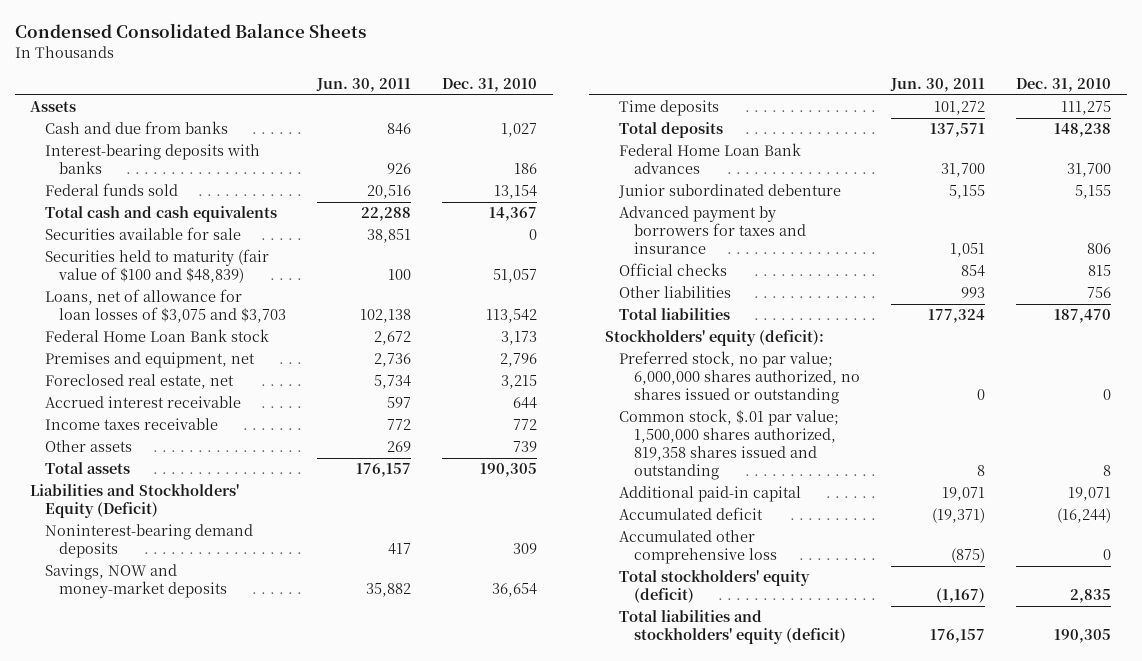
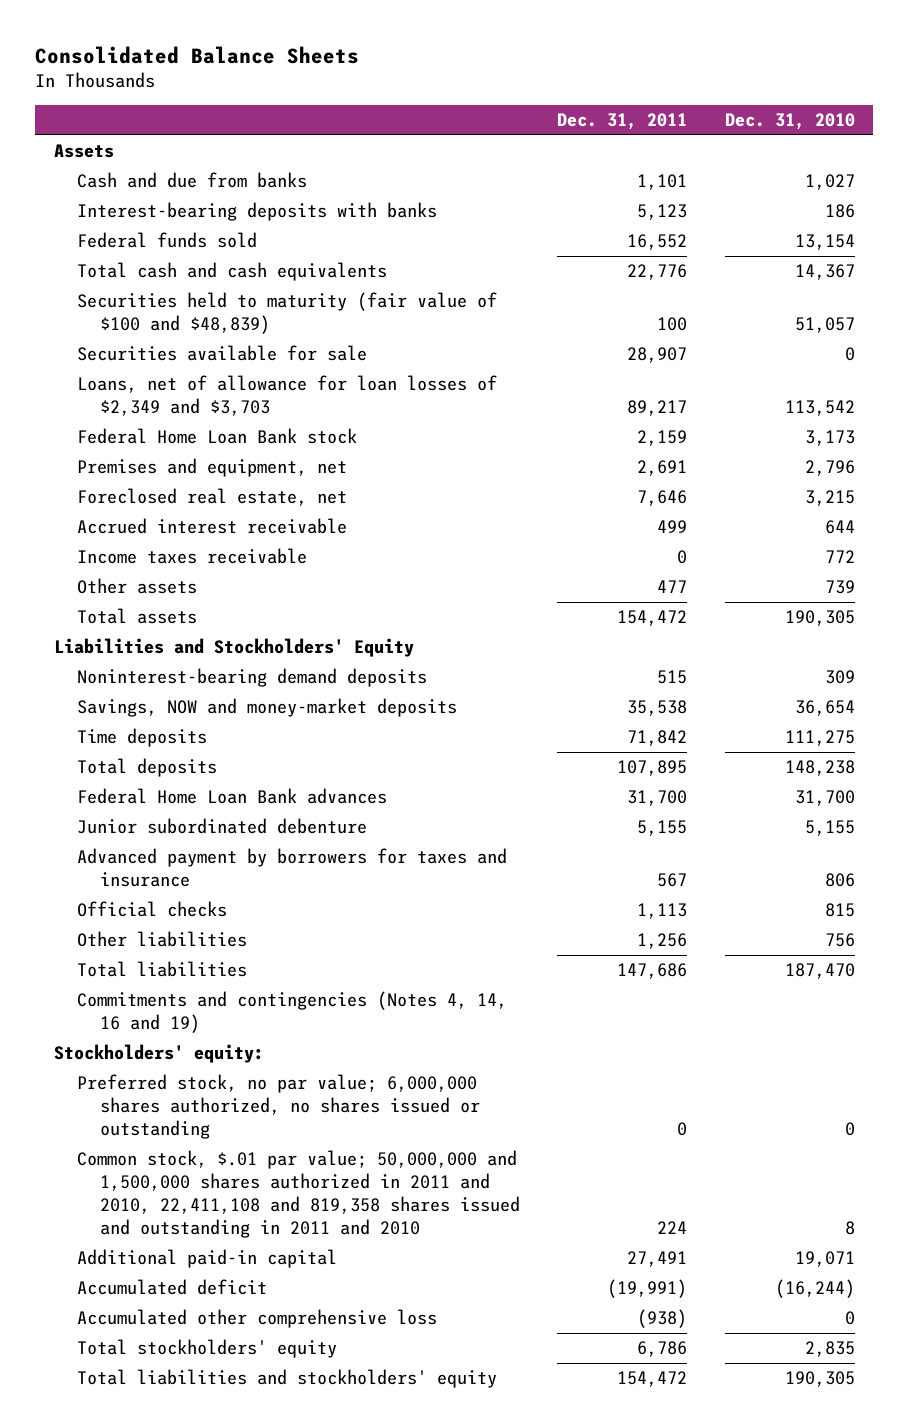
[15,22,367,38] Condensed Consolidated Balance Sheets -> [35,46,360,65] Consolidated Balance Sheets
[316,77,412,92] Jun. 30, 2011 -> none
none -> [557,113,688,131] Dec. 31, 2011
[44,227,241,241] Securities available for sale -> [76,345,367,362] Securities available for sale
[44,289,287,324] Loans, net of allowance for loan losses of $3,075 and $3,703 -> [76,375,497,417] Loans, net of allowance for loan losses of $2,349 and $3,703
[30,484,240,519] Liabilities and Stockholders' Equity (Deficit) -> [54,638,415,658] Liabilities and Stockholders' Equity
none -> [76,991,507,1034] Commitments and contingencies (Notes 4, 14, 16 and 19)
[604,330,824,347] Stockholders' equity (deficit): -> [54,1044,265,1064] Stockholders' equity:
[619,409,840,481] Common stock, $.01 par value; 1,500,000 shares authorized, 819,358 shares issued and outstanding -> [76,1150,520,1238] Common stock, $.01 par value; 50,000,000 and 1,500,000 shares authorized in 2011 and 2010, 22,411,108 and 819,358 shares issued and outstanding in 2011 and 2010
[619,570,811,604] Total stockholders' equity (deficit) -> [76,1339,337,1359] Total stockholders' equity
[619,610,846,645] Total liabilities and stockholders' equity (deficit) -> [76,1369,497,1389] Total liabilities and stockholders' equity

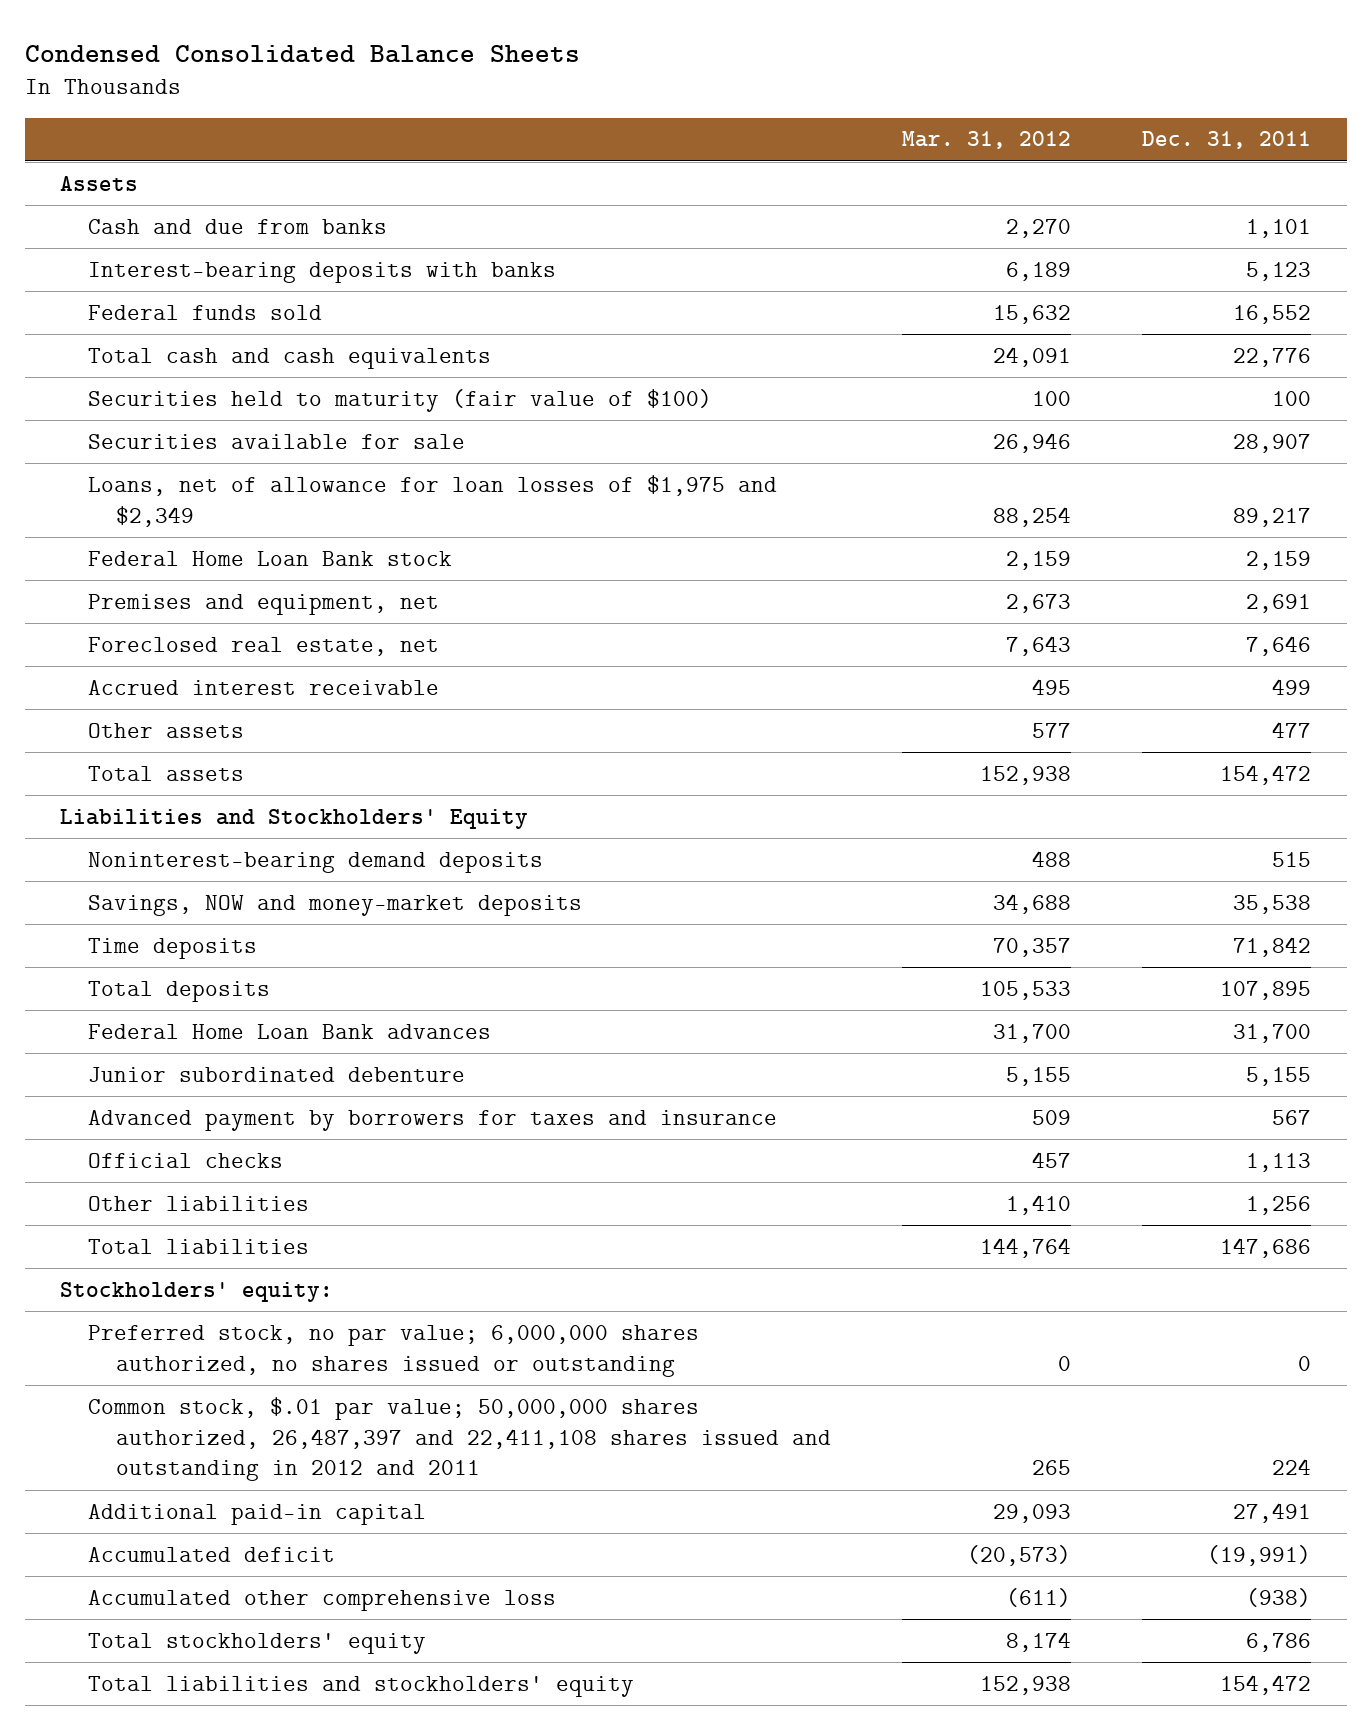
[35,46,360,65] Consolidated Balance Sheets -> [24,44,580,63] Condensed Consolidated Balance Sheets
[724,113,855,131] Dec. 31, 2010 -> none
none -> [902,131,1072,150] Mar. 31, 2012
[76,292,497,335] Securities held to maturity (fair value of $100 and $48,839) -> [88,388,713,412] Securities held to maturity (fair value of $100)
[76,375,497,417] Loans, net of allowance for loan losses of $2,349 and $3,703 -> [88,474,778,527] Loans, net of allowance for loan losses of $1,975 and $2,349
[76,548,307,565] Income taxes receivable -> none
[76,991,507,1034] Commitments and contingencies (Notes 4, 14, 16 and 19) -> none
[76,1150,520,1238] Common stock, $.01 par value; 50,000,000 and 1,500,000 shares authorized in 2011 and 2010, 22,411,108 and 819,358 shares issued and outstanding in 2011 and 2010 -> [88,1396,832,1482] Common stock, $.01 par value; 50,000,000 shares authorized, 26,487,397 and 22,411,108 shares issued and outstanding in 2012 and 2011

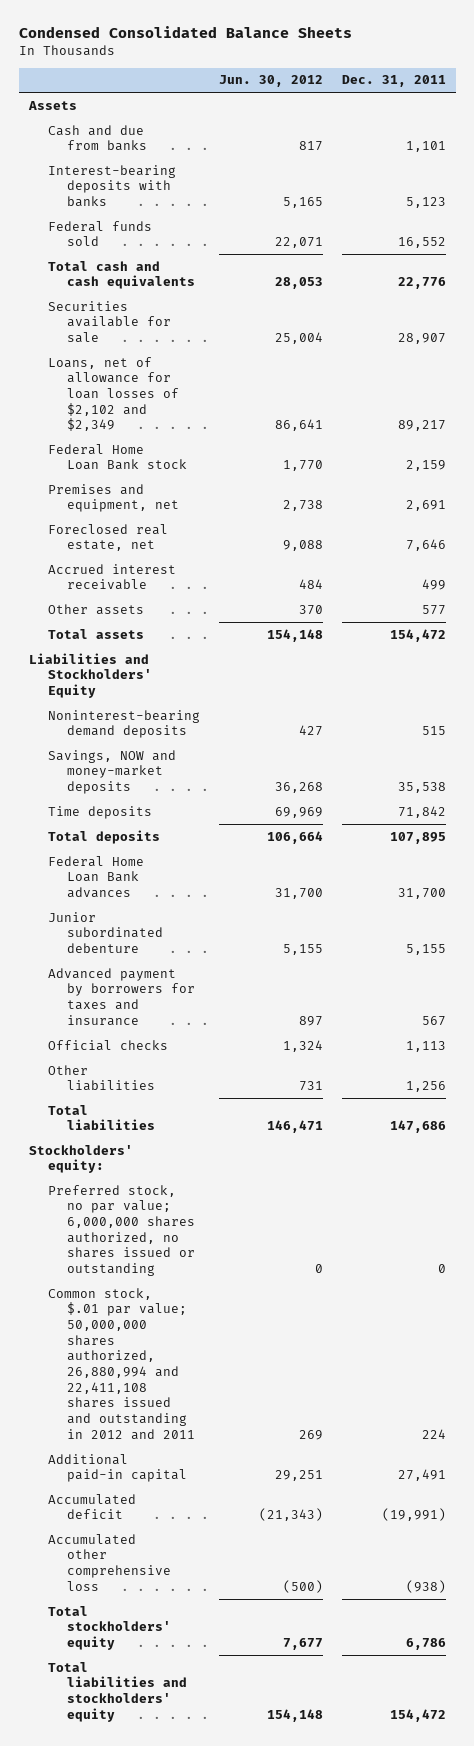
[902,131,1072,150] Mar. 31, 2012 -> none
none -> [218,75,323,88] Jun. 30, 2012
[88,388,713,412] Securities held to maturity (fair value of $100) -> none
[88,474,778,527] Loans, net of allowance for loan losses of $1,975 and $2,349 -> [47,356,179,432] Loans, net of allowance for loan losses of $2,102 and $2,349
[1272,721,1312,738] 477 -> [421,604,446,615] 577
[88,1396,832,1482] Common stock, $.01 par value; 50,000,000 shares authorized, 26,487,397 and 22,411,108 shares issued and outstanding in 2012 and 2011 -> [47,1287,195,1440] Common stock, $.01 par value; 50,000,000 shares authorized, 26,880,994 and 22,411,108 shares issued and outstanding in 2012 and 2011

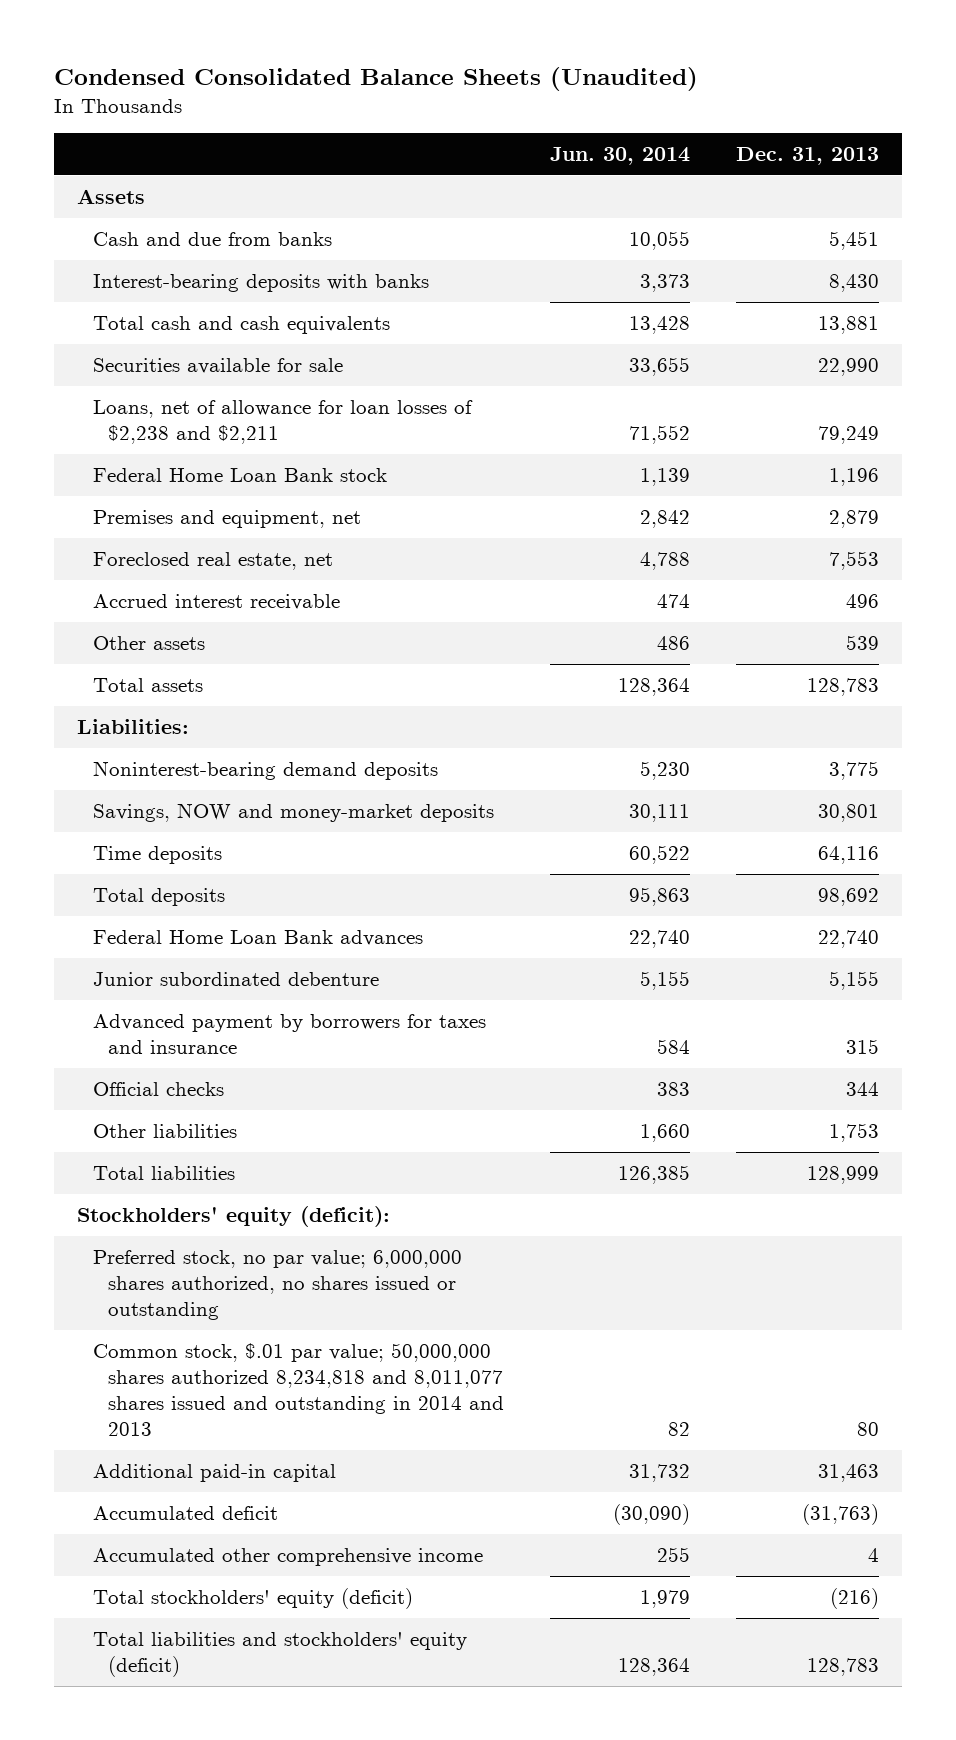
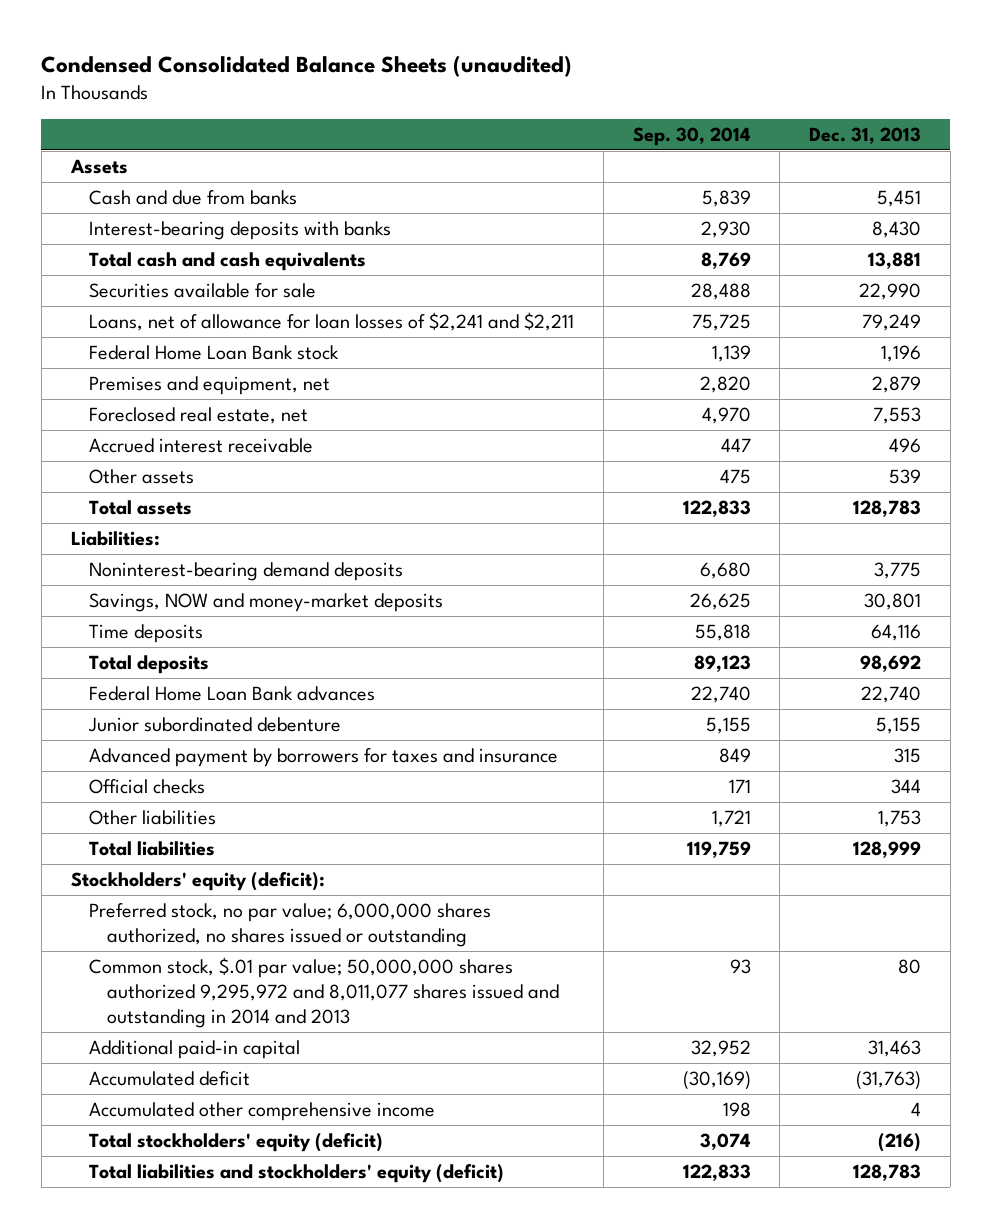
[53,67,698,92] Condensed Consolidated Balance Sheets (Unaudited) -> [41,55,573,78] Condensed Consolidated Balance Sheets (unaudited)
[550,147,691,166] Jun. 30, 2014 -> none
none -> [632,126,751,146] Sep. 30, 2014
[92,399,473,445] Loans, net of allowance for loan losses of $2,238 and $2,211 -> [88,312,574,332] Loans, net of allowance for loan losses of $2,241 and $2,211
[92,1342,505,1437] Common stock, $.01 par value; 50,000,000 shares authorized 8,234,818 and 8,011,077 shares issued and outstanding in 2014 and 2013 -> [88,957,560,1029] Common stock, $.01 par value; 50,000,000 shares authorized 9,295,972 and 8,011,077 shares issued and outstanding in 2014 and 2013

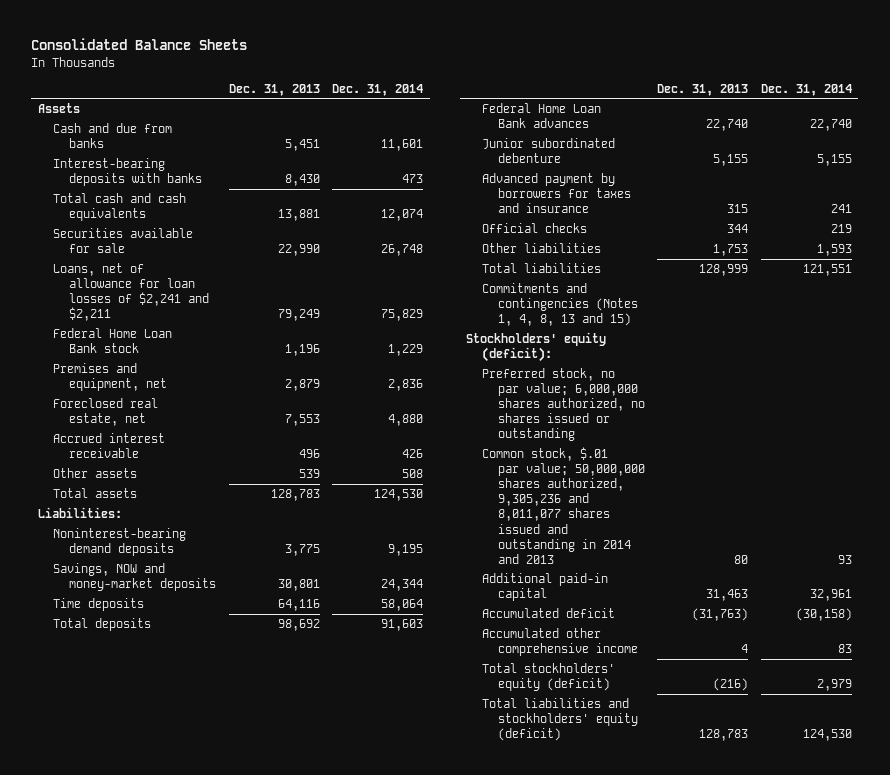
[41,55,573,78] Condensed Consolidated Balance Sheets (unaudited) -> [31,38,248,51] Consolidated Balance Sheets
[632,126,751,146] Sep. 30, 2014 -> none
none -> [332,83,424,96] Dec. 31, 2014
none -> [481,283,638,327] Commitments and contingencies (Notes 1, 4, 8, 13 and 15)
[88,957,560,1029] Common stock, $.01 par value; 50,000,000 shares authorized 9,295,972 and 8,011,077 shares issued and outstanding in 2014 and 2013 -> [481,447,645,564] Common stock, $.01 par value; 50,000,000 shares authorized, 9,305,236 and 8,011,077 shares issued and outstanding in 2014 and 2013

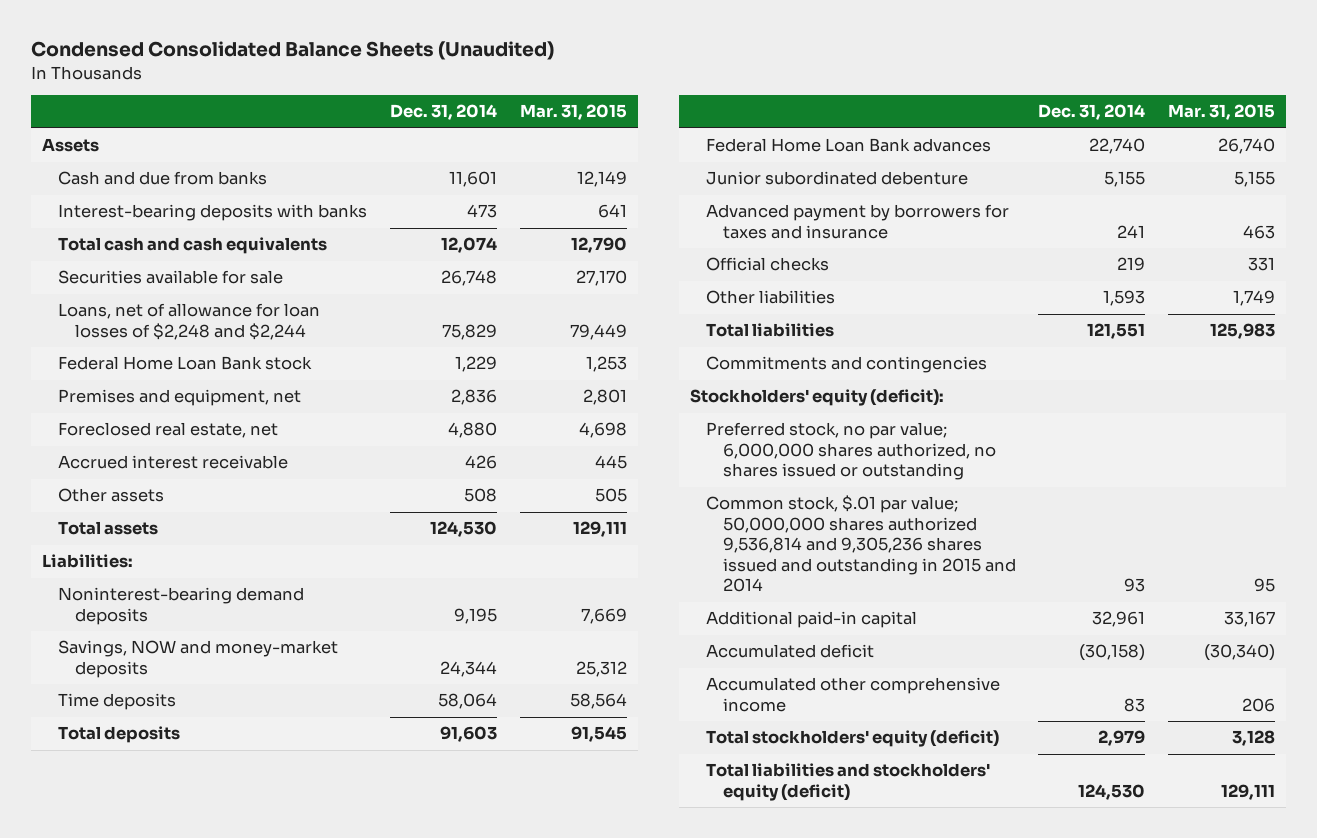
[31,38,248,51] Consolidated Balance Sheets -> [30,41,554,61] Condensed Consolidated Balance Sheets (Unaudited)
[228,83,320,96] Dec. 31, 2013 -> none
none -> [519,104,627,121] Mar. 31, 2015
[53,263,209,322] Loans, net of allowance for loan losses of $2,241 and $2,211 -> [58,303,321,340] Loans, net of allowance for loan losses of $2,248 and $2,244
[481,283,638,327] Commitments and contingencies (Notes 1, 4, 8, 13 and 15) -> [706,356,988,374] Commitments and contingencies
[481,447,645,564] Common stock, $.01 par value; 50,000,000 shares authorized, 9,305,236 and 8,011,077 shares issued and outstanding in 2014 and 2013 -> [706,495,1016,593] Common stock, $.01 par value; 50,000,000 shares authorized 9,536,814 and 9,305,236 shares issued and outstanding in 2015 and 2014

